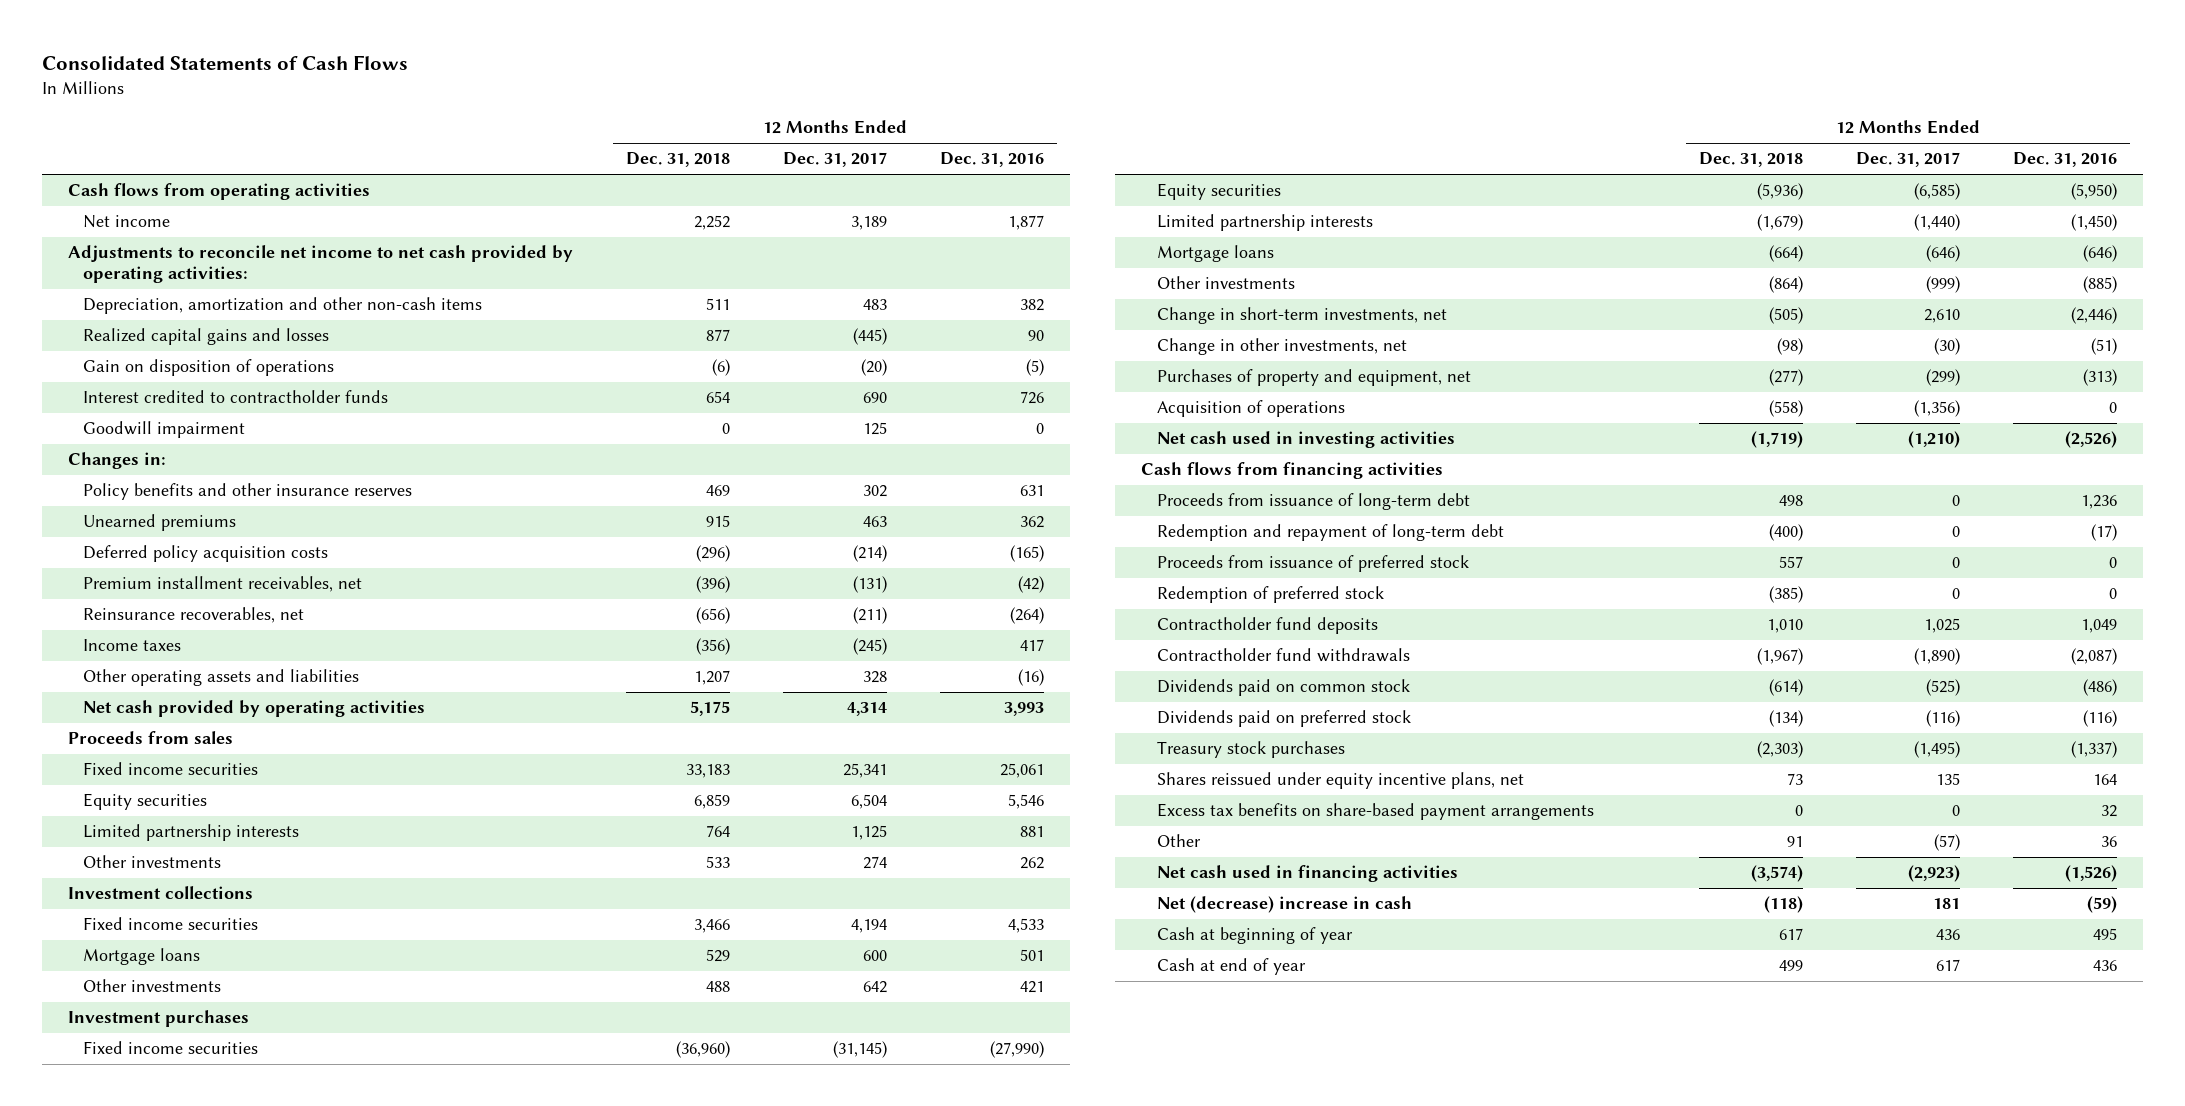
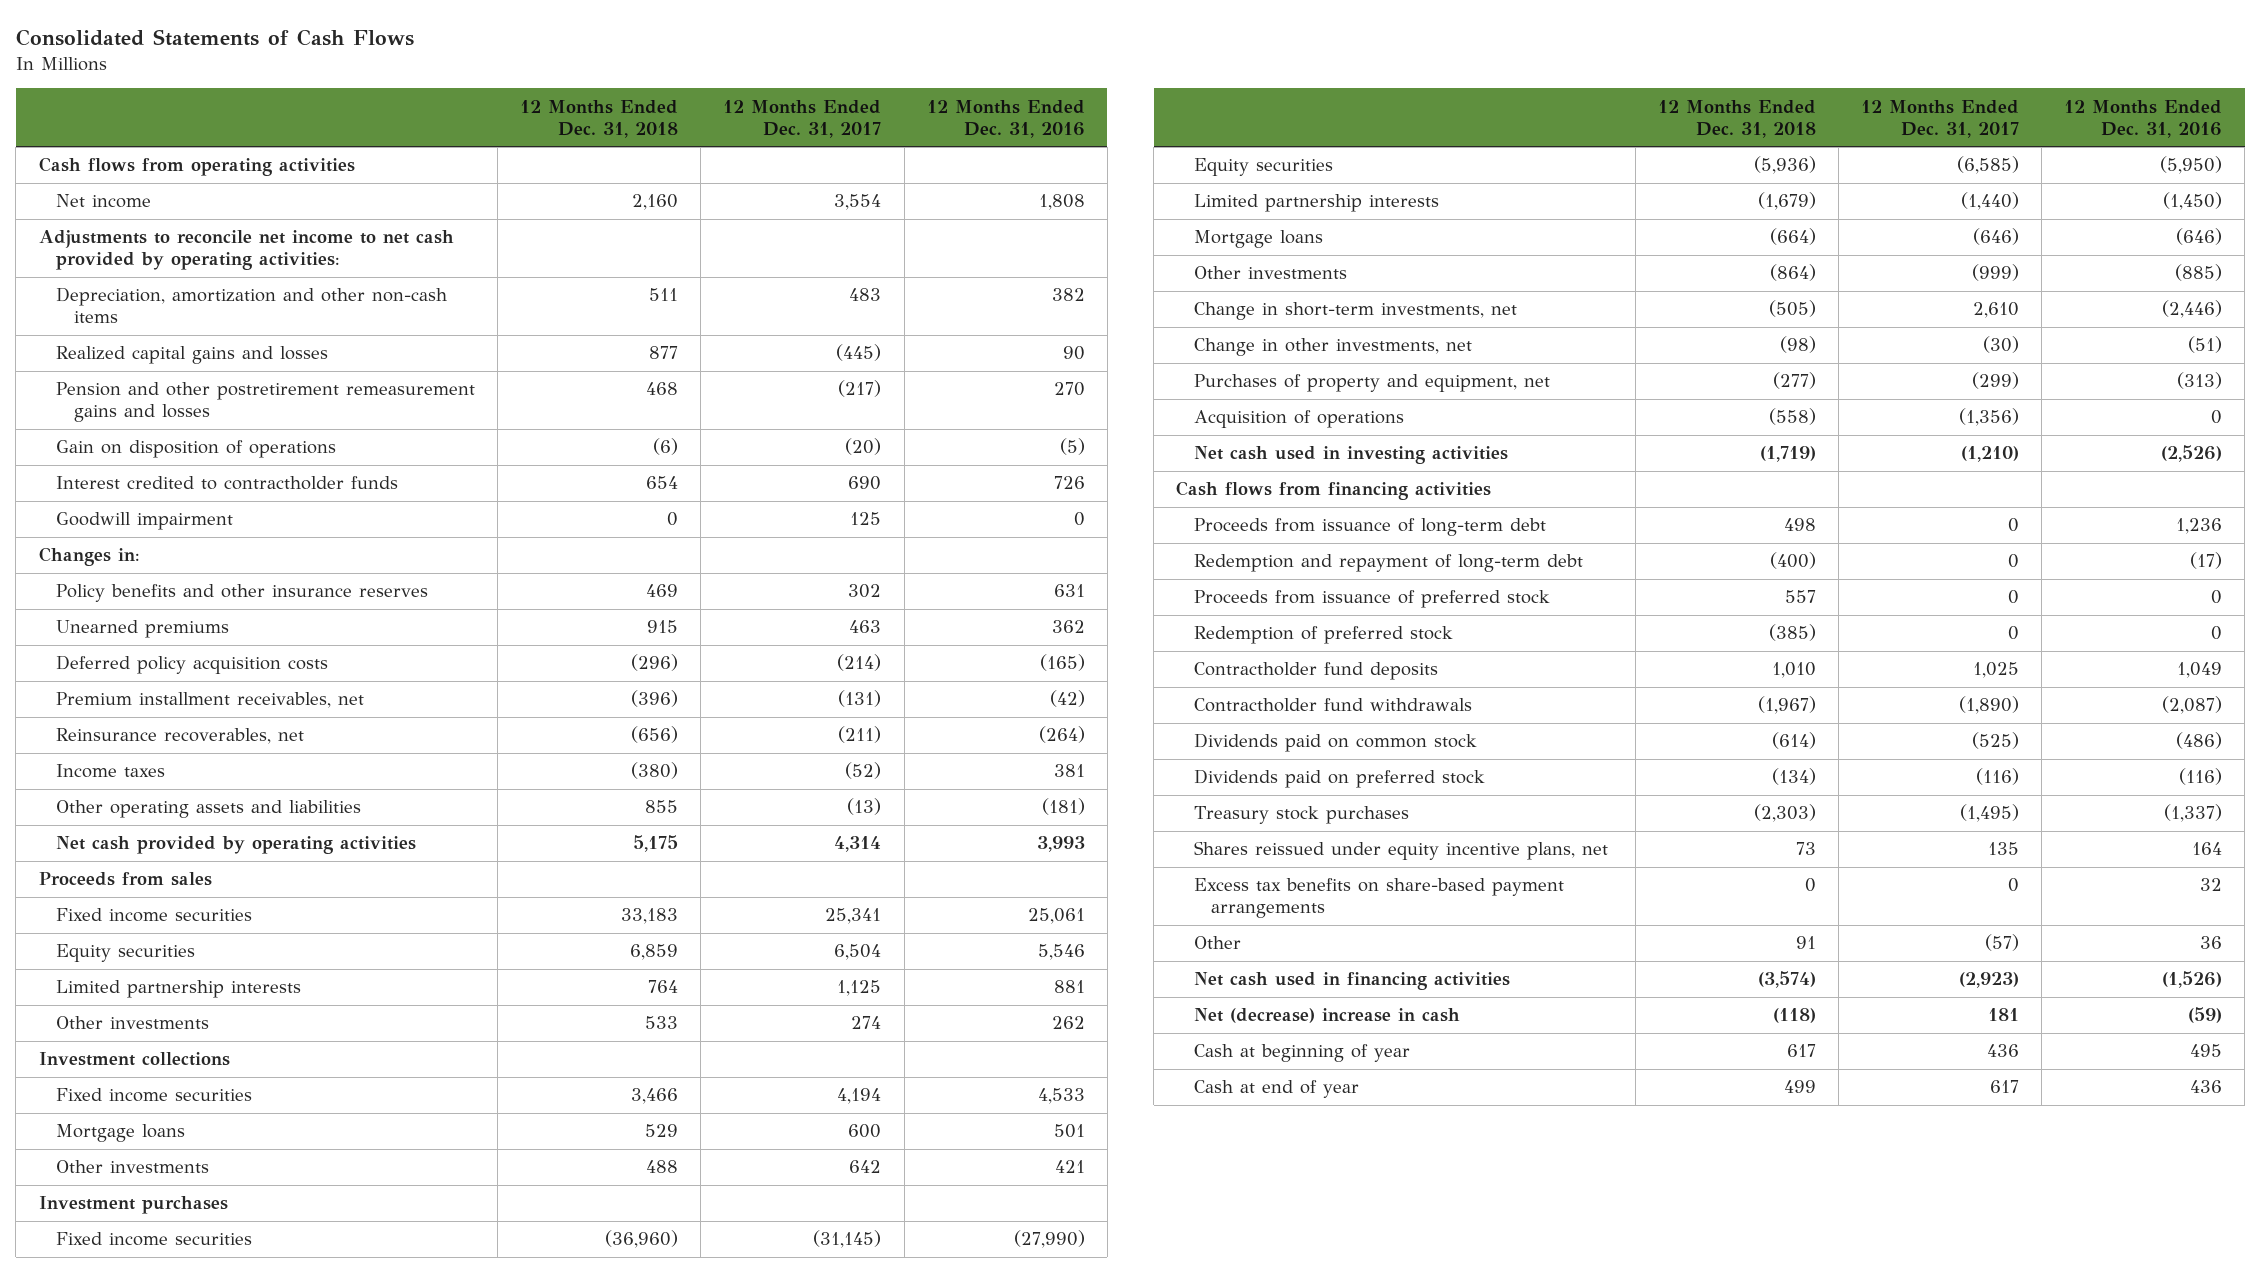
[693,215,730,231] 2,252 -> [632,194,679,211] 2,160
[850,216,887,231] 3,189 -> [834,194,882,211] 3,554
[1007,215,1044,231] 1,877 -> [1038,194,1085,211] 1,808
none -> [56,382,476,423] Pension and other postretirement remeasurement gains and losses
[695,638,730,656] (356) -> [631,762,679,780] (380)
[852,638,887,656] (245) -> [845,762,882,780] (52)
[1019,639,1044,652] 417 -> [1053,764,1085,778] 381
[693,670,730,686] 1,207 -> [645,800,679,814] 855
[862,671,887,684] 328 -> [847,798,882,816] (13)
[1017,669,1044,687] (16) -> [1041,798,1085,816] (181)

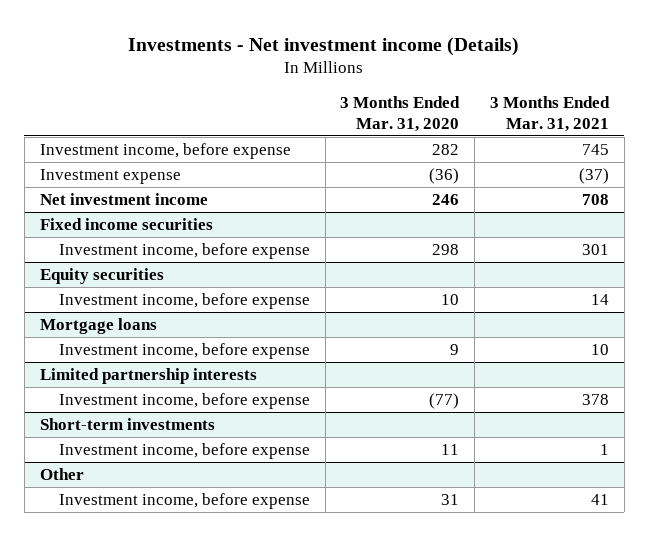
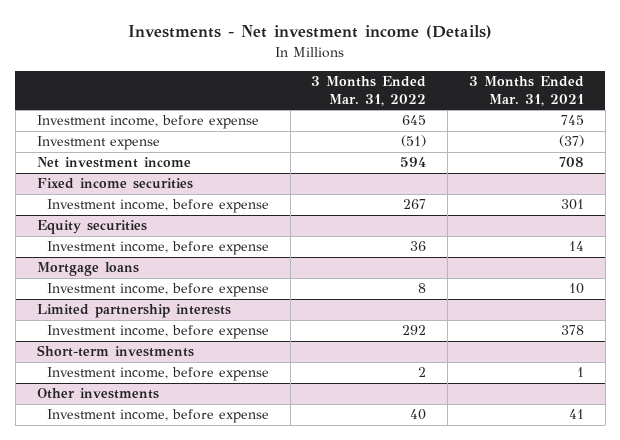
[340,96,461,132] 3 Months Ended Mar. 31, 2020 -> none
none -> [311,76,427,106] 3 Months Ended Mar. 31, 2022
[39,468,84,481] Other -> [36,388,159,400] Other investments

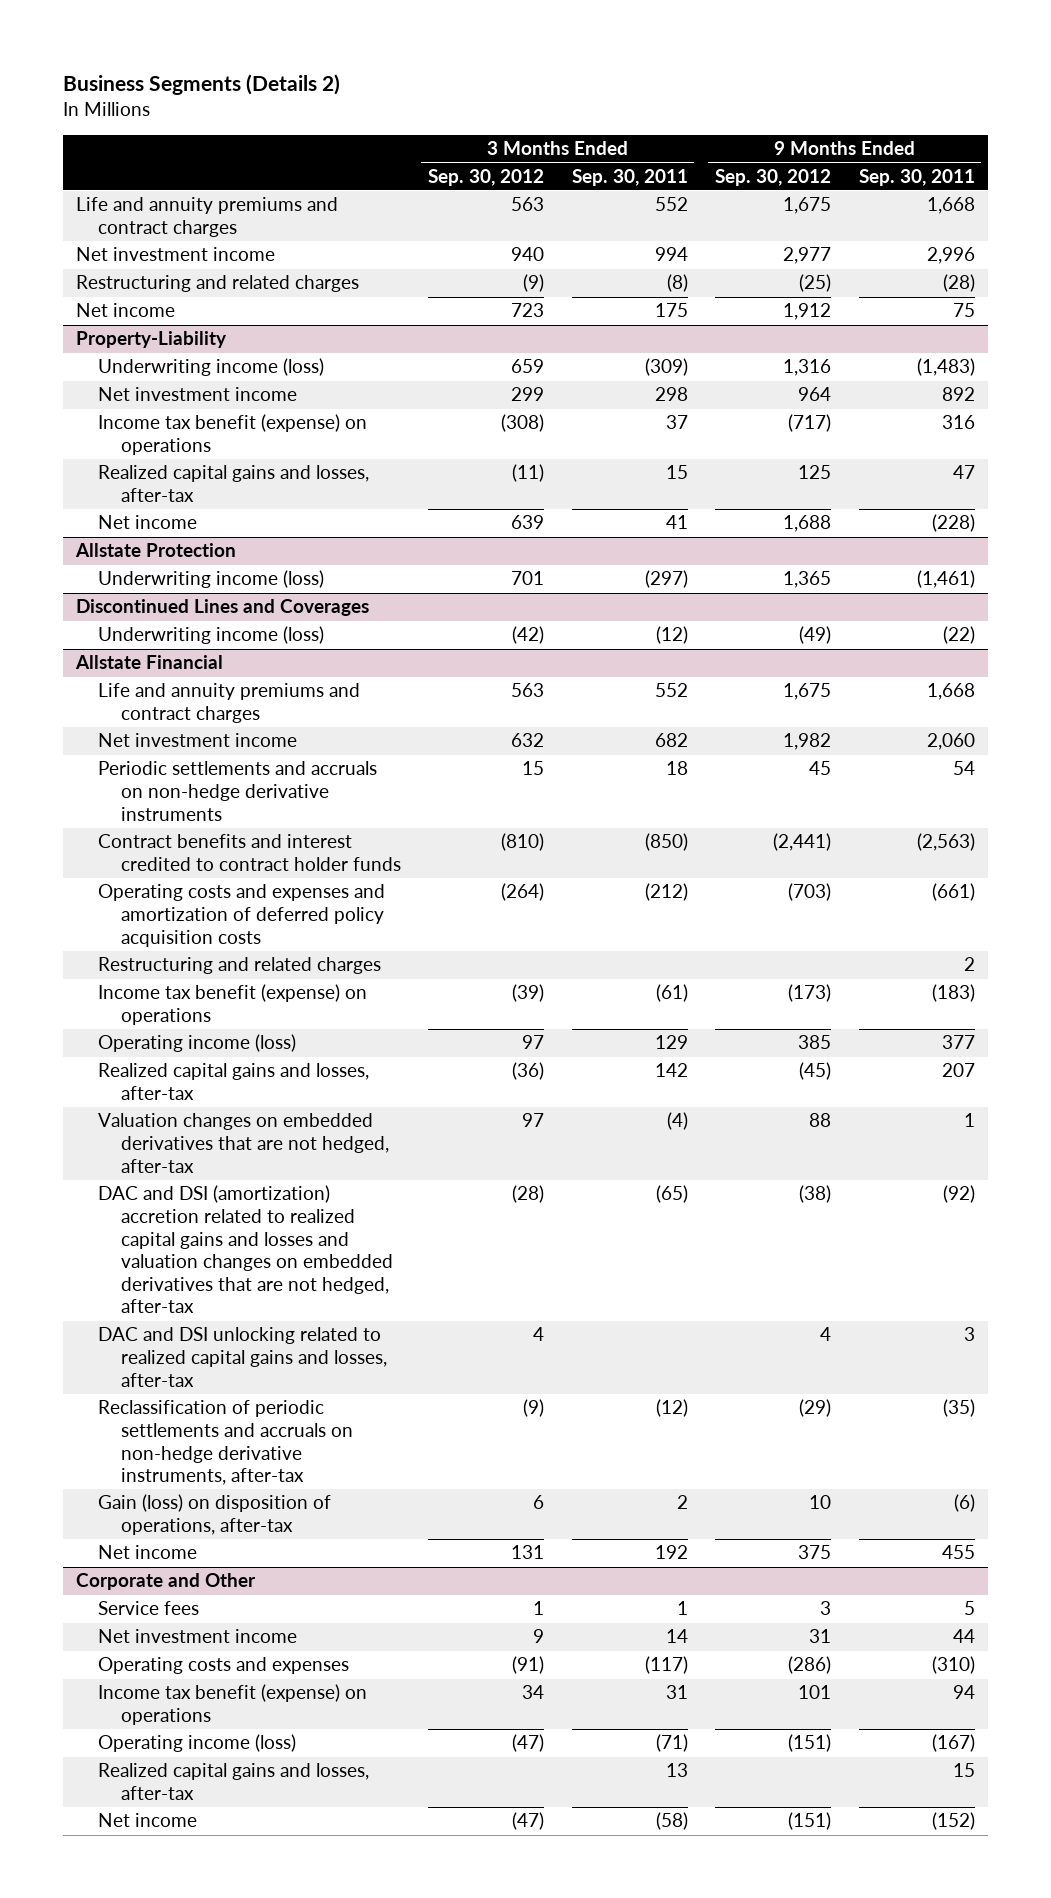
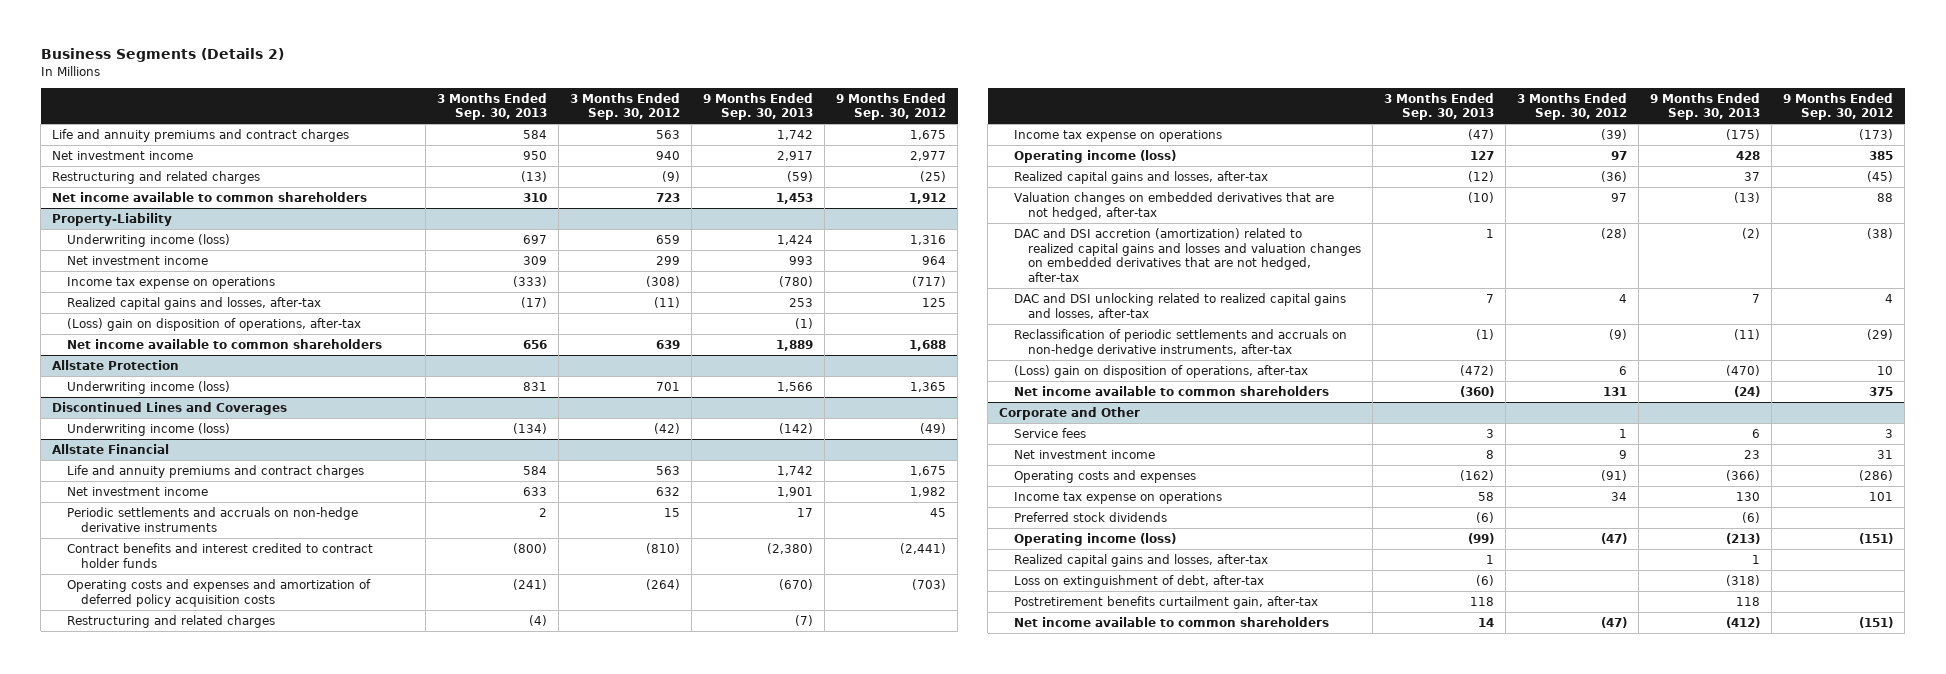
[571,168,688,186] Sep. 30, 2011 -> none
[858,168,975,186] Sep. 30, 2011 -> none
none -> [437,92,548,121] 3 Months Ended Sep. 30, 2013
none -> [703,92,814,121] 9 Months Ended Sep. 30, 2013
[76,303,176,318] Net income -> [52,191,368,202] Net income available to common shareholders
[98,414,368,456] Income tax benefit (expense) on operations -> [66,276,275,289] Income tax expense on operations
none -> [66,317,361,331] (Loss) gain on disposition of operations, after-tax
[98,515,198,530] Net income -> [66,338,382,349] Net income available to common shareholders
[98,984,368,1026] Income tax benefit (expense) on operations -> [1013,129,1222,142] Income tax expense on operations
[98,1185,393,1314] DAC and DSI (amortization) accretion related to realized capital gains and losses and valuation changes on embedded derivatives that are not hedged, after-tax -> [1013,227,1362,282] DAC and DSI accretion (amortization) related to realized capital gains and losses and valuation changes on embedded derivatives that are not hedged, after-tax
[98,1494,332,1536] Gain (loss) on disposition of operations, after-tax -> [1013,364,1308,378] (Loss) gain on disposition of operations, after-tax
[98,1545,198,1560] Net income -> [1013,385,1329,396] Net income available to common shareholders
[98,1684,368,1726] Income tax benefit (expense) on operations -> [1013,491,1222,504] Income tax expense on operations
none -> [1013,511,1167,522] Preferred stock dividends
none -> [1013,574,1264,588] Loss on extinguishment of debt, after-tax
none -> [1013,595,1318,609] Postretirement benefits curtailment gain, after-tax
[98,1813,198,1828] Net income -> [1013,616,1329,627] Net income available to common shareholders

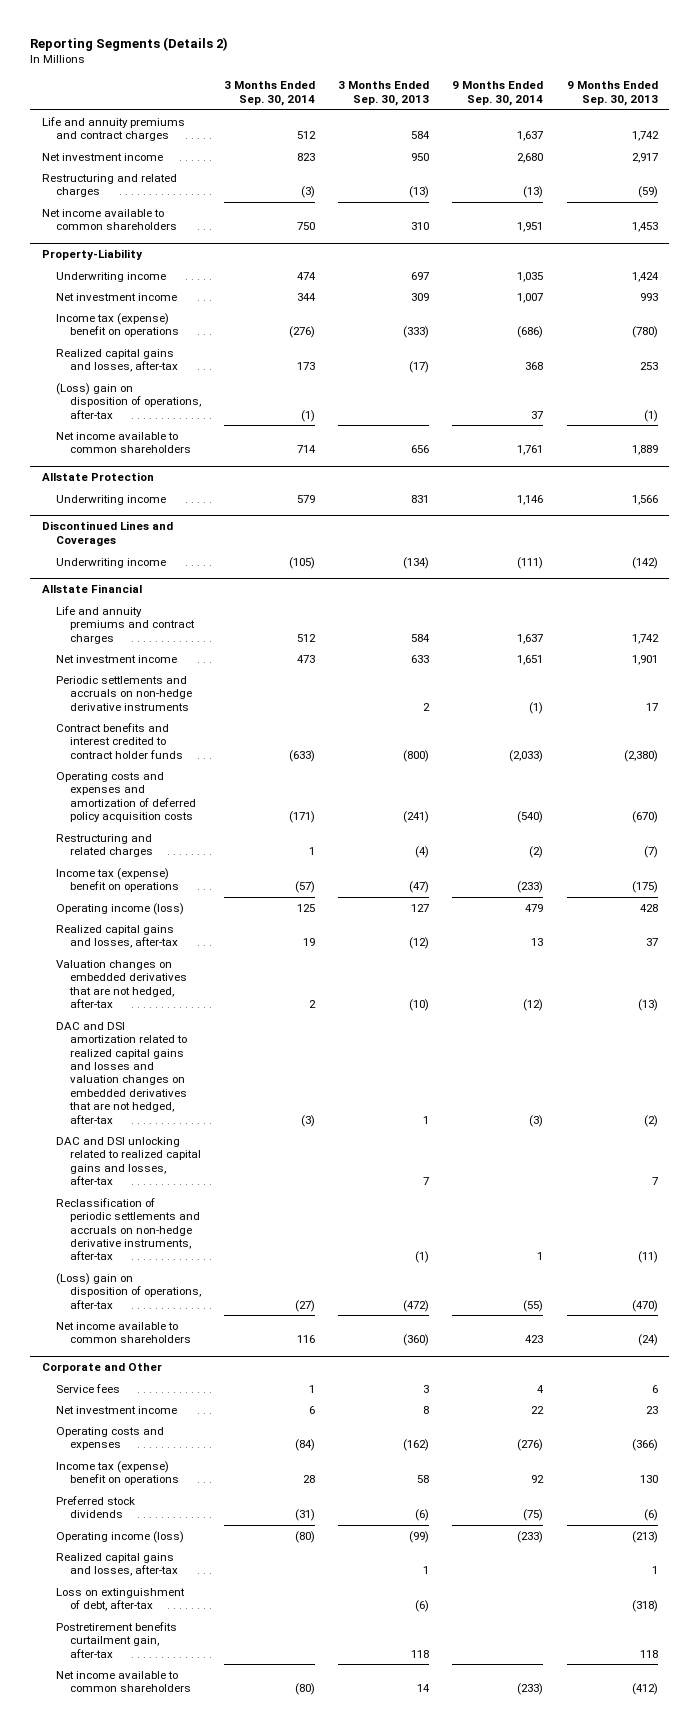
[40,48,284,63] Business Segments (Details 2) -> [30,36,229,51] Reporting Segments (Details 2)
[570,92,681,121] 3 Months Ended Sep. 30, 2012 -> none
[836,92,947,121] 9 Months Ended Sep. 30, 2012 -> none
none -> [223,81,315,106] 3 Months Ended Sep. 30, 2014
none -> [452,81,544,106] 9 Months Ended Sep. 30, 2014
[66,233,230,247] Underwriting income (loss) -> [55,271,166,282] Underwriting income
[66,276,275,289] Income tax expense on operations -> [55,312,179,338] Income tax (expense) benefit on operations
[66,380,230,394] Underwriting income (loss) -> [55,494,166,505] Underwriting income
[66,422,230,436] Underwriting income (loss) -> [55,557,166,568] Underwriting income
[1013,129,1222,142] Income tax expense on operations -> [55,867,179,893] Income tax (expense) benefit on operations
[1013,227,1362,282] DAC and DSI accretion (amortization) related to realized capital gains and losses and valuation changes on embedded derivatives that are not hedged, after-tax -> [55,1021,187,1124] DAC and DSI amortization related to realized capital gains and losses and valuation changes on embedded derivatives that are not hedged, after-tax
[1013,491,1222,504] Income tax expense on operations -> [55,1460,179,1486] Income tax (expense) benefit on operations

